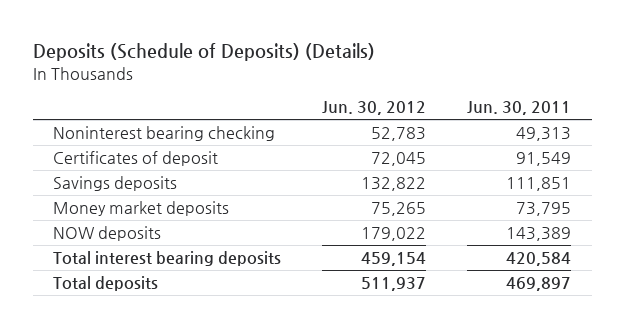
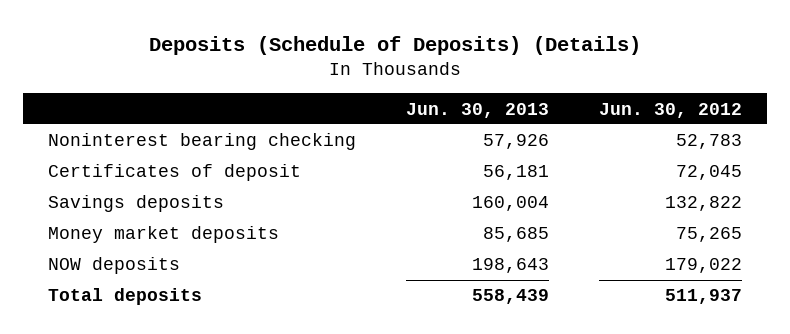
[467,101,572,116] Jun. 30, 2011 -> none
none -> [406,102,550,118] Jun. 30, 2013
[53,250,282,266] Total interest bearing deposits -> none

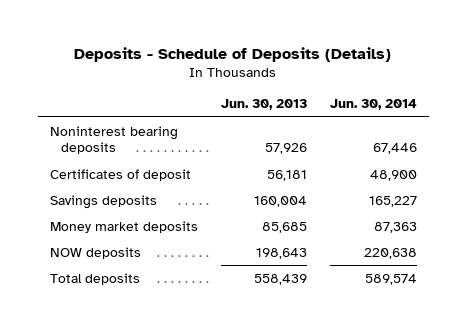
[149,36,642,56] Deposits (Schedule of Deposits) (Details) -> [74,47,392,63] Deposits - Schedule of Deposits (Details)
[598,102,742,118] Jun. 30, 2012 -> none
none -> [329,99,417,111] Jun. 30, 2014
[48,133,357,151] Noninterest bearing checking -> [49,125,178,155] Noninterest bearing deposits

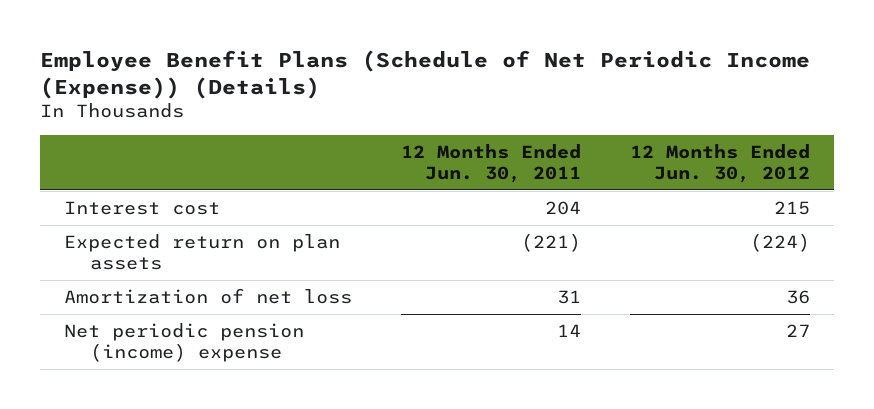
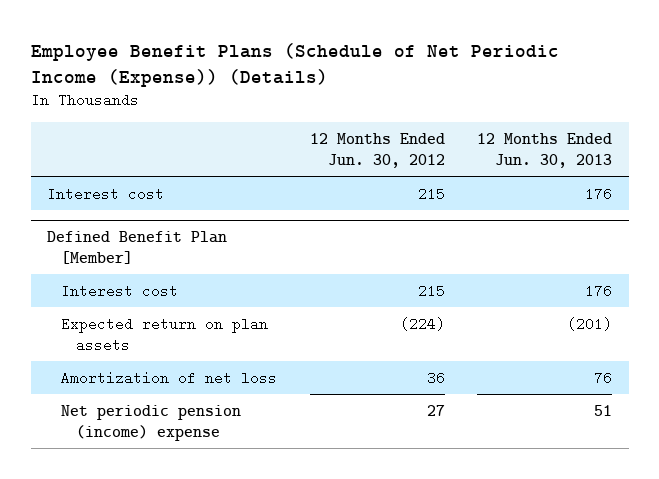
[401,143,582,184] 12 Months Ended Jun. 30, 2011 -> none
none -> [477,132,613,168] 12 Months Ended Jun. 30, 2013
none -> [46,231,227,265] Defined Benefit Plan [Member]
none -> [61,283,179,298] Interest cost

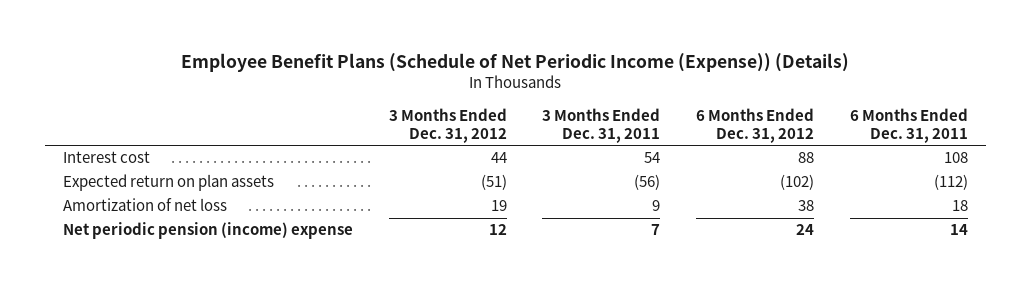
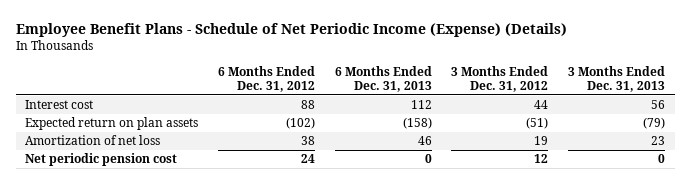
[181,53,850,73] Employee Benefit Plans (Schedule of Net Periodic Income (Expense)) (Details) -> [15,23,567,38] Employee Benefit Plans - Schedule of Net Periodic Income (Expense) (Details)
[542,107,661,143] 3 Months Ended Dec. 31, 2011 -> none
[850,107,969,143] 6 Months Ended Dec. 31, 2011 -> none
none -> [334,65,432,92] 6 Months Ended Dec. 31, 2013
none -> [567,65,665,92] 3 Months Ended Dec. 31, 2013
[62,222,353,240] Net periodic pension (income) expense -> [25,153,178,167] Net periodic pension cost

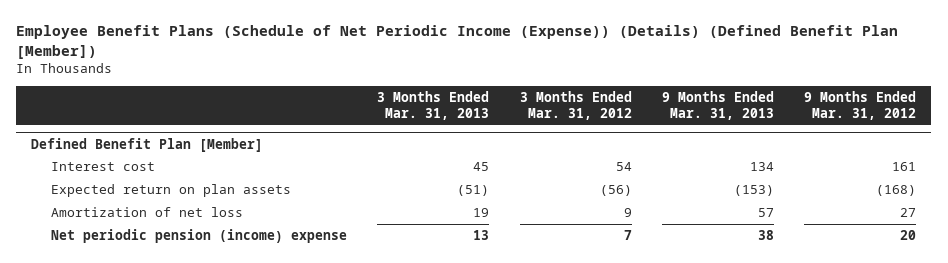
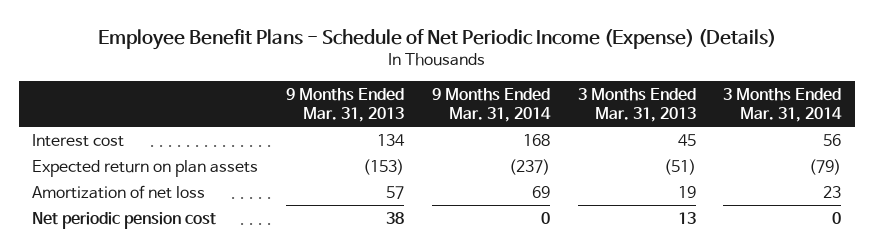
[16,25,899,60] Employee Benefit Plans (Schedule of Net Periodic Income (Expense)) (Details) (Defined Benefit Plan [Member]) -> [97,28,776,50] Employee Benefit Plans - Schedule of Net Periodic Income (Expense) (Details)
[519,91,632,120] 3 Months Ended Mar. 31, 2012 -> none
[804,91,917,120] 9 Months Ended Mar. 31, 2012 -> none
none -> [431,88,551,123] 9 Months Ended Mar. 31, 2014
none -> [723,88,843,123] 3 Months Ended Mar. 31, 2014
[31,137,264,152] Defined Benefit Plan [Member] -> none
[51,228,348,243] Net periodic pension (income) expense -> [32,211,217,229] Net periodic pension cost

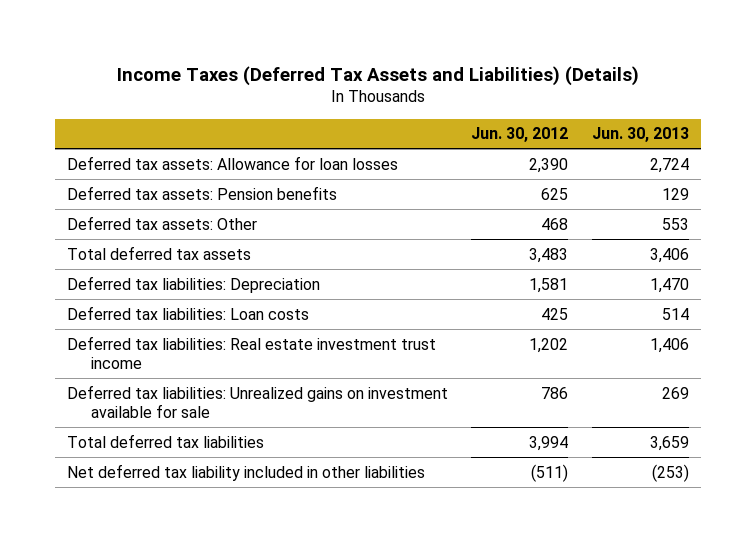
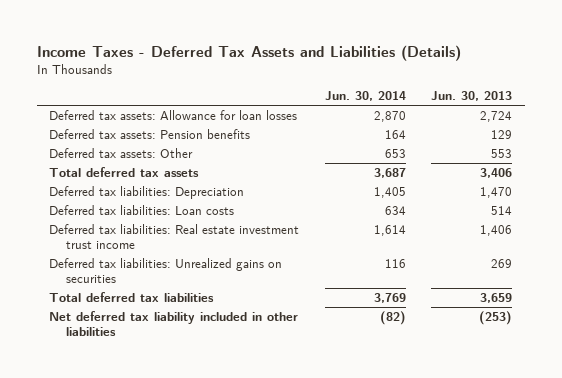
[116,65,639,86] Income Taxes (Deferred Tax Assets and Liabilities) (Details) -> [36,44,461,61] Income Taxes - Deferred Tax Assets and Liabilities (Details)
[471,127,569,143] Jun. 30, 2012 -> none
none -> [324,91,406,102] Jun. 30, 2014
[67,384,449,419] Deferred tax liabilities: Unrealized gains on investment available for sale -> [49,257,283,284] Deferred tax liabilities: Unrealized gains on securities

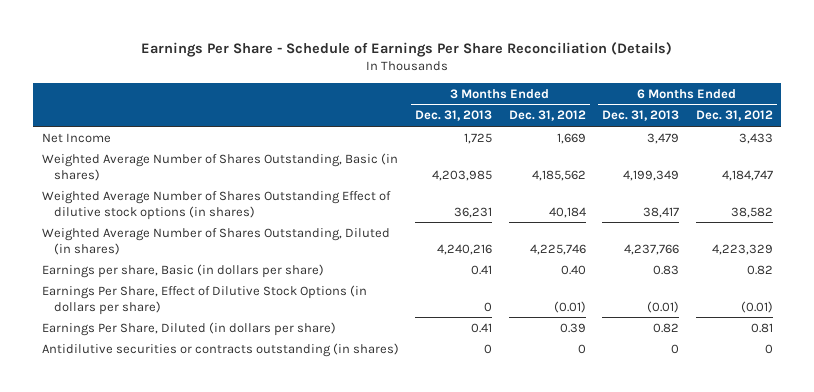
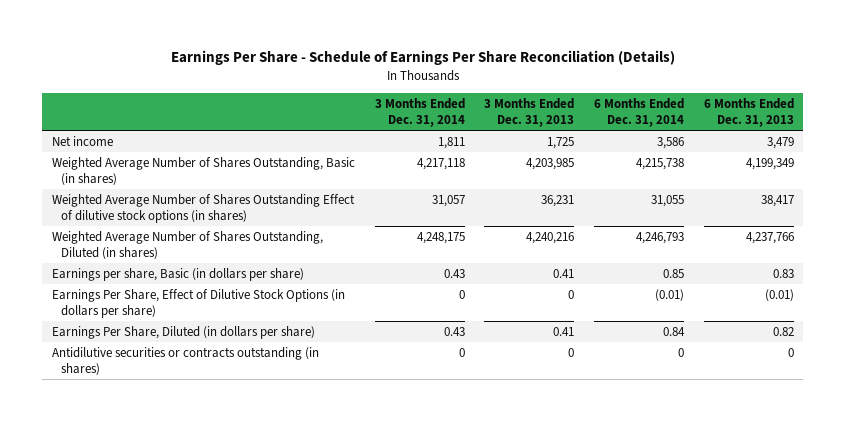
[508,110,586,122] Dec. 31, 2012 -> none
[695,110,773,122] Dec. 31, 2012 -> none
none -> [374,97,465,128] 3 Months Ended Dec. 31, 2014
none -> [593,97,684,128] 6 Months Ended Dec. 31, 2014
[41,132,111,143] Net Income -> [51,135,113,146] Net income

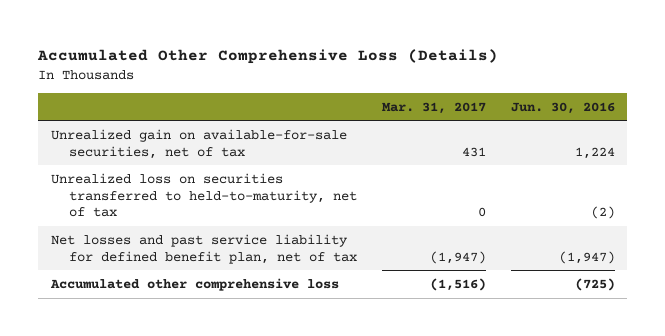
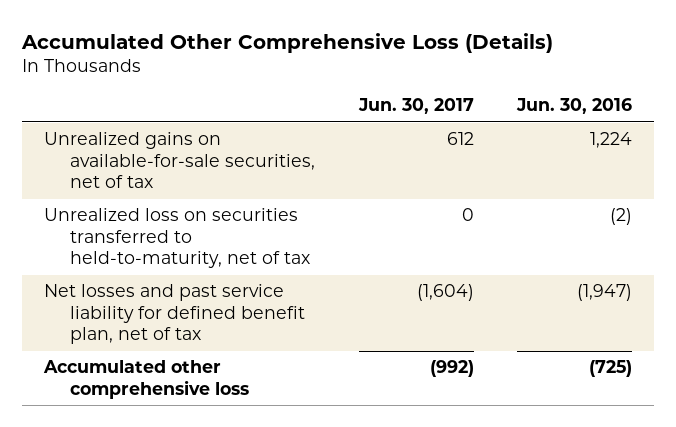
[382,101,487,114] Mar. 31, 2017 -> none
none -> [357,98,474,115] Jun. 30, 2017
[50,128,347,159] Unrealized gain on available-for-sale securities, net of tax -> [43,132,316,189] Unrealized gains on available-for-sale securities, net of tax

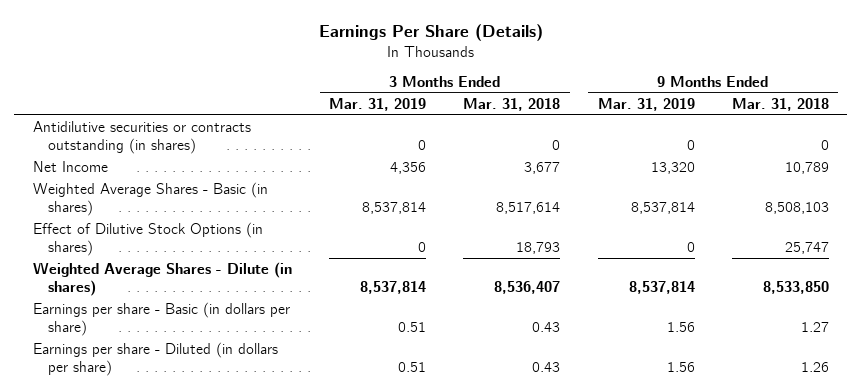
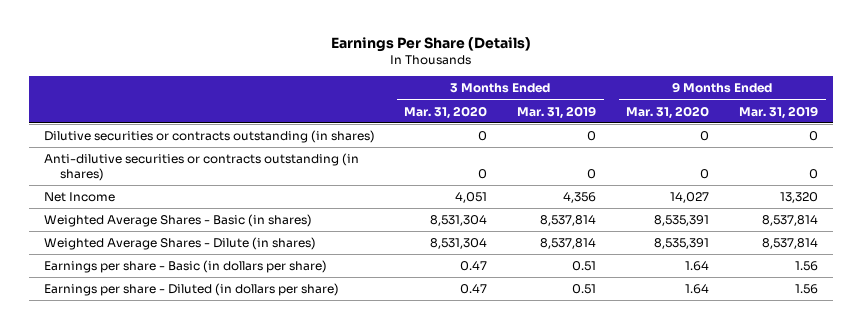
[463,97,561,111] Mar. 31, 2018 -> none
[731,97,829,111] Mar. 31, 2018 -> none
none -> [404,105,488,119] Mar. 31, 2020
none -> [626,105,710,119] Mar. 31, 2020
none -> [43,130,375,144] Dilutive securities or contracts outstanding (in shares)
[32,120,251,155] Antidilutive securities or contracts outstanding (in shares) -> [43,153,359,181] Anti-dilutive securities or contracts outstanding (in shares)
[32,221,263,257] Effect of Dilutive Stock Options (in shares) -> none

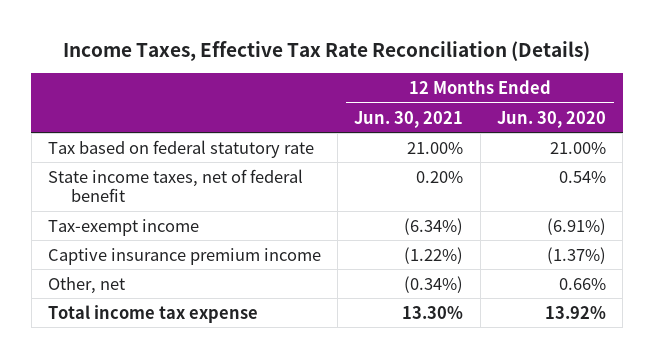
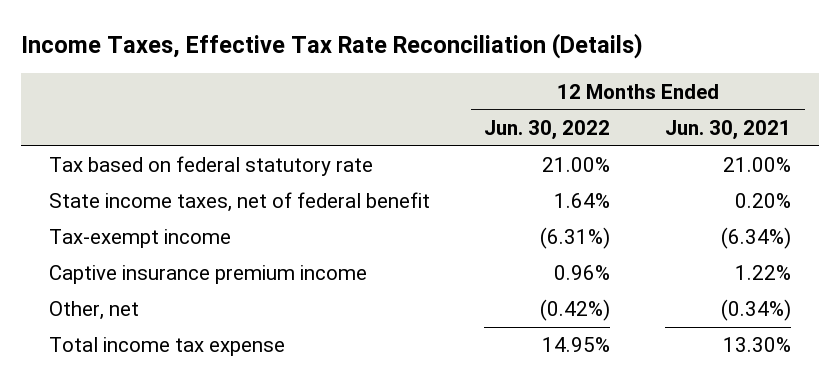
[497,110,607,128] Jun. 30, 2020 -> none
none -> [484,119,611,140] Jun. 30, 2022
[404,246,464,264] (1.22%) -> [735,265,792,281] 1.22%

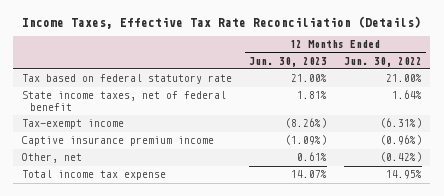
[665,119,792,140] Jun. 30, 2021 -> none
none -> [248,56,327,67] Jun. 30, 2023
[554,265,611,281] 0.96% -> [379,135,422,146] (0.96%)

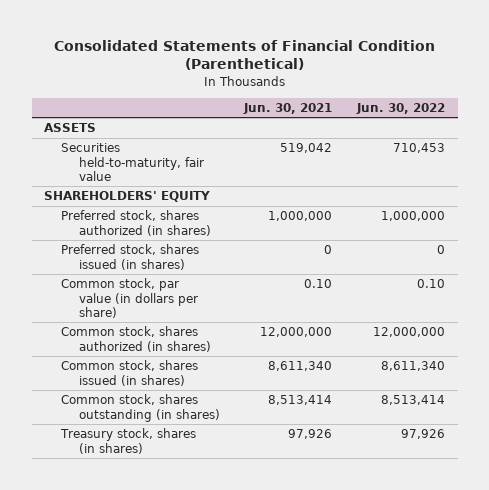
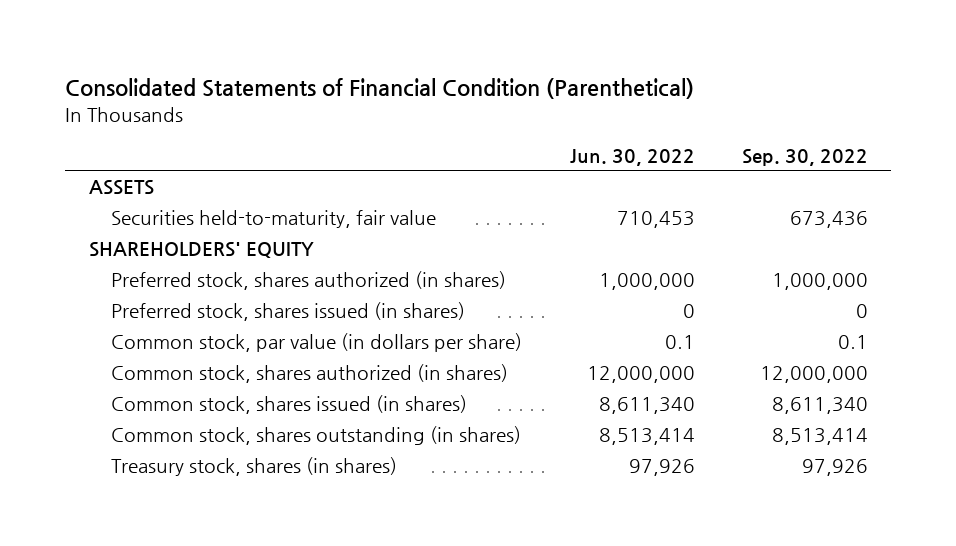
[243,102,333,114] Jun. 30, 2021 -> none
none -> [741,148,868,166] Sep. 30, 2022
[417,279,446,289] 0.10 -> [664,334,695,349] 0.1

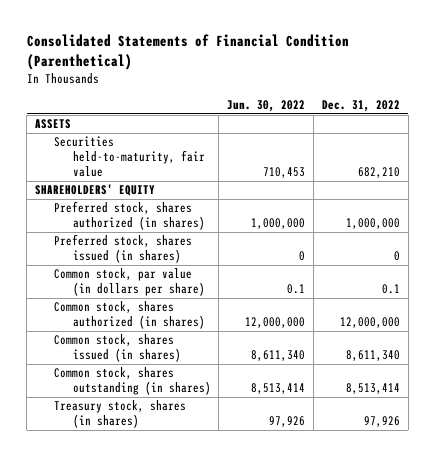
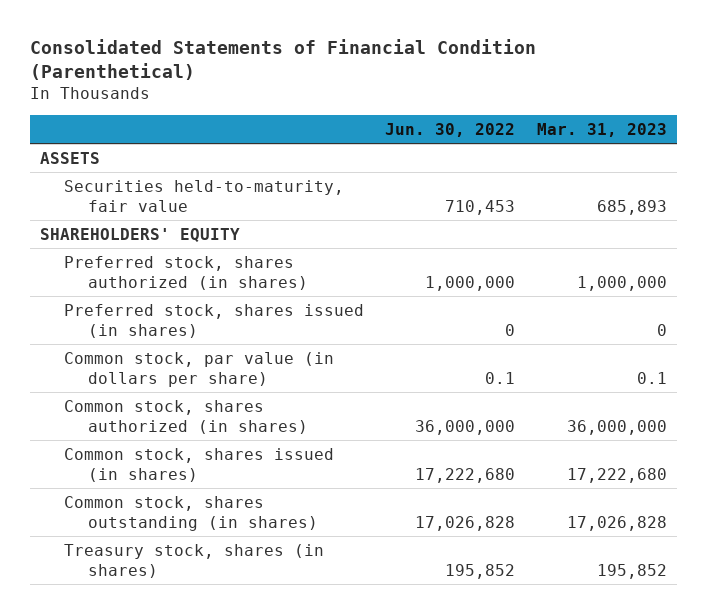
[322,99,401,112] Dec. 31, 2022 -> none
none -> [536,122,667,137] Mar. 31, 2023
[245,317,306,329] 12,000,000 -> [415,419,516,435] 36,000,000
[251,350,306,362] 8,611,340 -> [415,467,516,483] 17,222,680
[251,383,306,395] 8,513,414 -> [415,515,516,531] 17,026,828
[269,416,306,428] 97,926 -> [445,563,516,579] 195,852

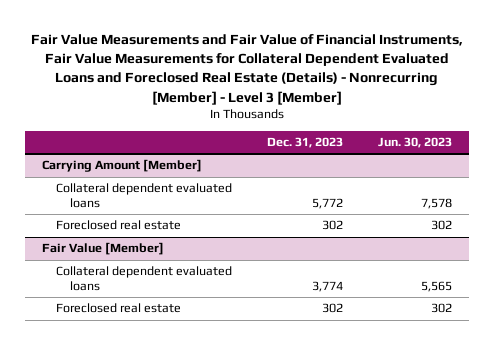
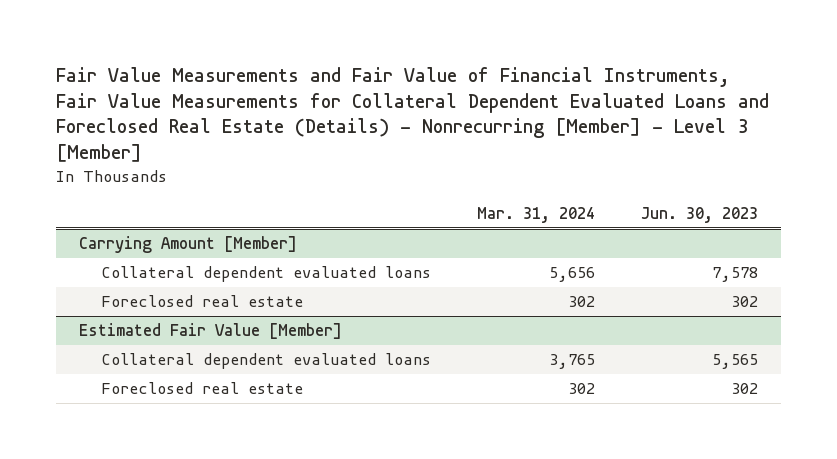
[267,136,344,148] Dec. 31, 2023 -> none
none -> [477,206,596,223] Mar. 31, 2024
[42,242,165,256] Fair Value [Member] -> [79,323,343,340] Estimated Fair Value [Member]

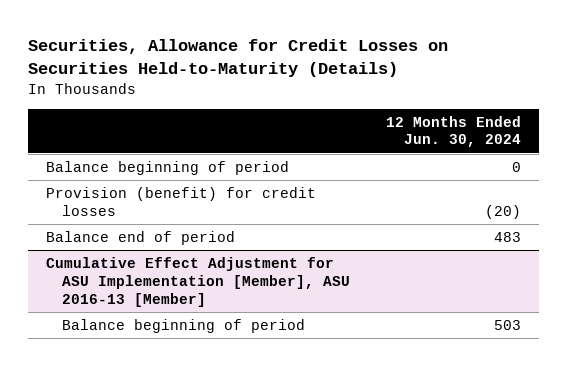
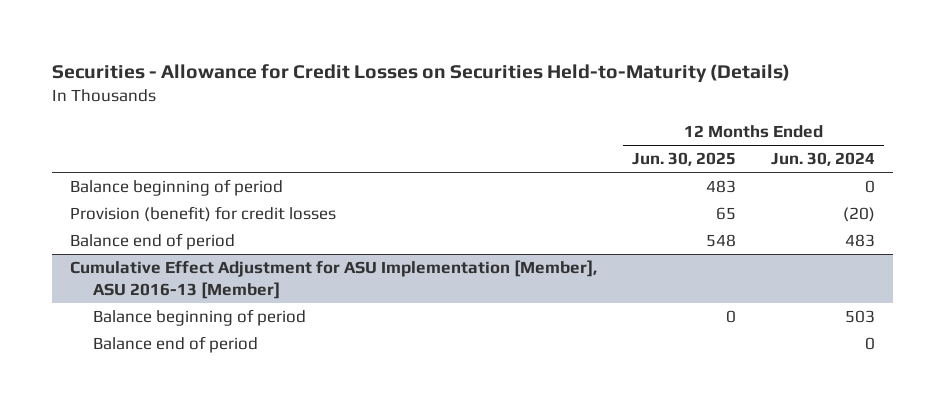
[28,39,449,78] Securities, Allowance for Credit Losses on Securities Held-to-Maturity (Details) -> [51,64,790,84] Securities - Allowance for Credit Losses on Securities Held-to-Maturity (Details)
none -> [631,152,736,167] Jun. 30, 2025
none -> [92,336,258,354] Balance end of period

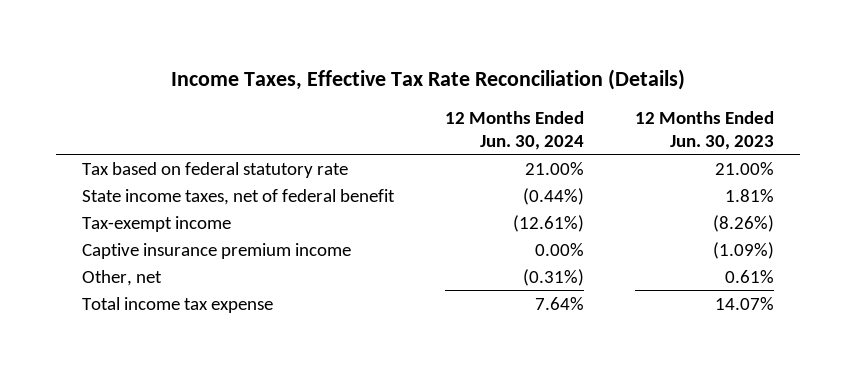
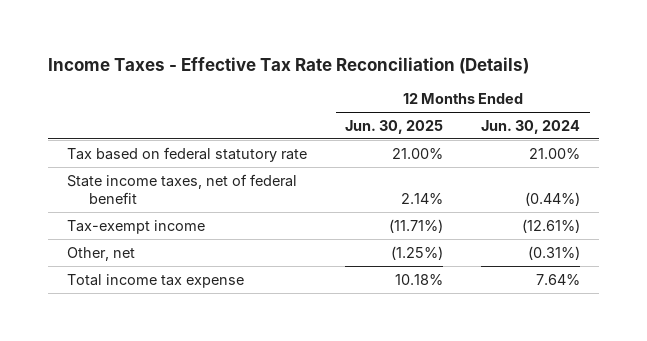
[171,68,686,90] Income Taxes, Effective Tax Rate Reconciliation (Details) -> [47,56,529,74] Income Taxes - Effective Tax Rate Reconciliation (Details)
[635,111,775,150] 12 Months Ended Jun. 30, 2023 -> none
none -> [345,119,444,134] Jun. 30, 2025
[81,242,351,259] Captive insurance premium income -> none

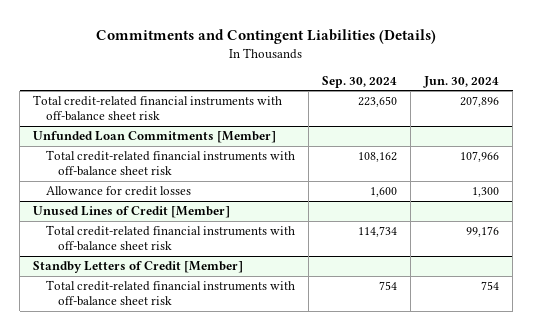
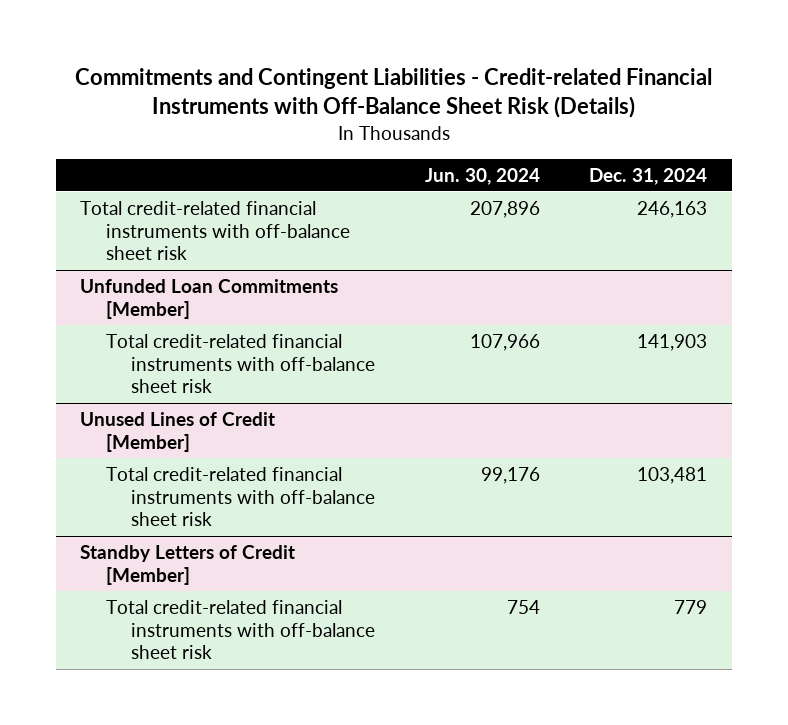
[96,28,437,44] Commitments and Contingent Liabilities (Details) -> [74,68,712,119] Commitments and Contingent Liabilities - Credit-related Financial Instruments with Off-Balance Sheet Risk (Details)
[321,75,397,88] Sep. 30, 2024 -> none
none -> [589,167,708,185] Dec. 31, 2024
[45,186,191,197] Allowance for credit losses -> none

